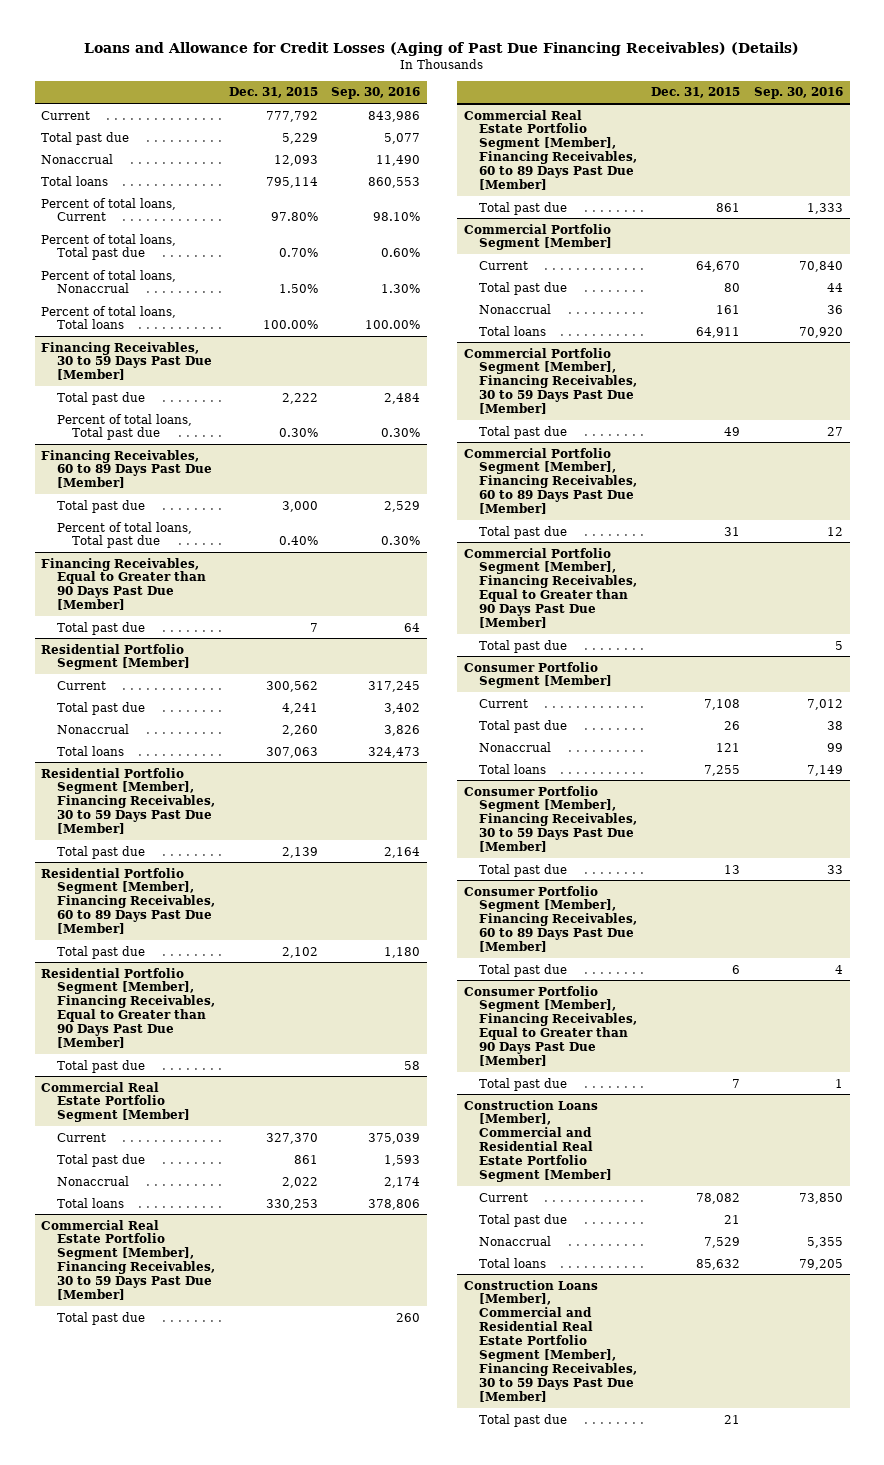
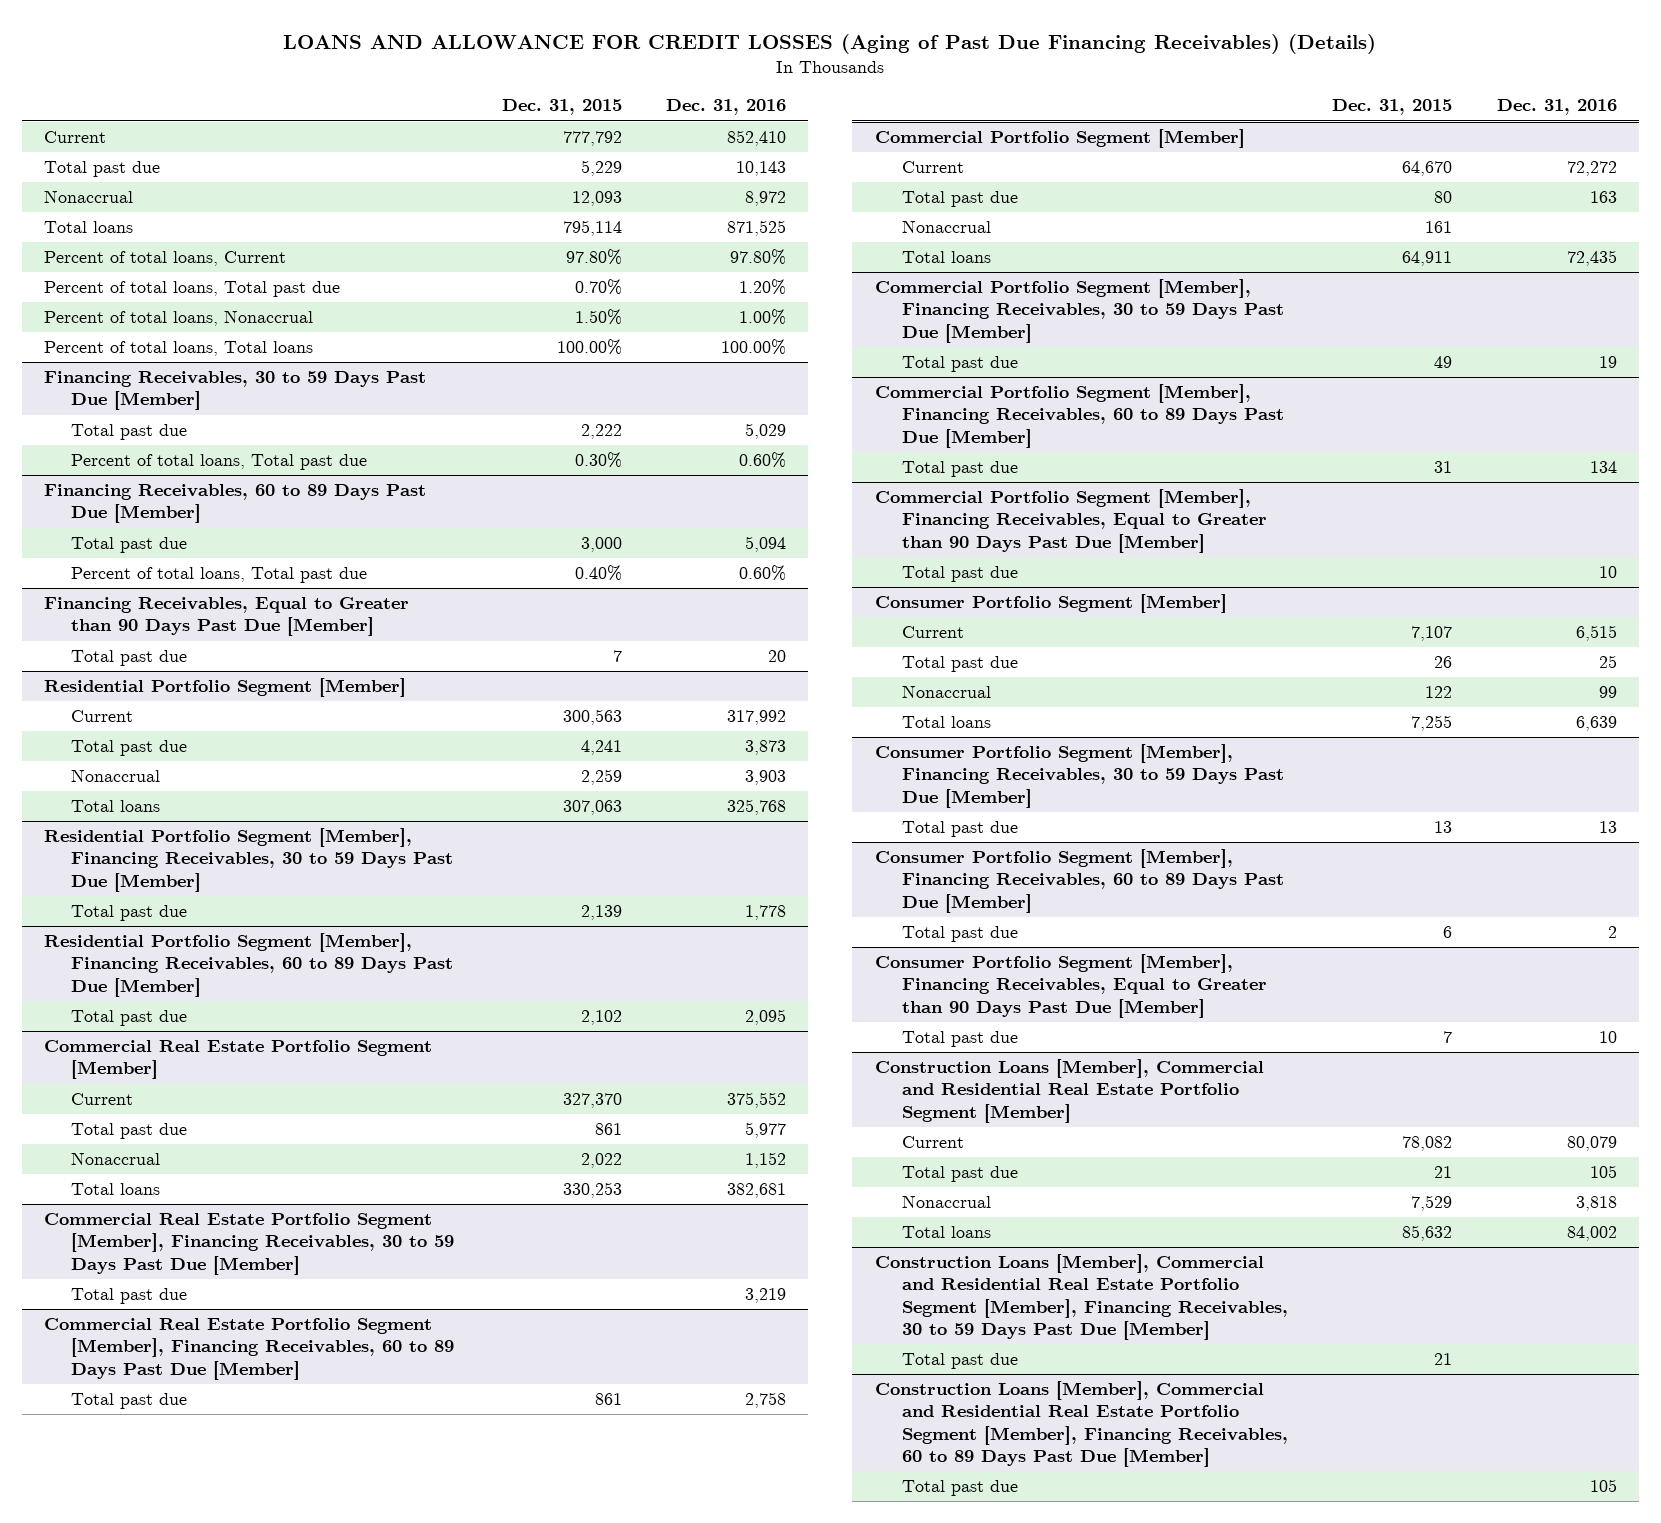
[84,42,800,57] Loans and Allowance for Credit Losses (Aging of Past Due Financing Receivables) (Details) -> [283,34,1377,55] LOANS AND ALLOWANCE FOR CREDIT LOSSES (Aging of Past Due Financing Receivables) (Details)
[331,87,421,100] Sep. 30, 2016 -> none
none -> [666,99,787,116] Dec. 31, 2016
[265,680,318,692] 300,562 -> [562,709,622,726] 300,563
[281,724,318,736] 2,260 -> [580,769,622,786] 2,259
[41,967,215,1049] Residential Portfolio Segment [Member], Financing Receivables, Equal to Greater than 90 Days Past Due [Member] -> none
[56,1059,145,1073] Total past due -> none
[704,698,741,710] 7,108 -> [1411,626,1453,642] 7,107
[716,742,741,752] 121 -> [1425,686,1453,699] 122
none -> [874,1381,1288,1468] Construction Loans [Member], Commercial and Residential Real Estate Portfolio Segment [Member], Financing Receivables, 60 to 89 Days Past Due [Member]
none -> [901,1480,1018,1497] Total past due

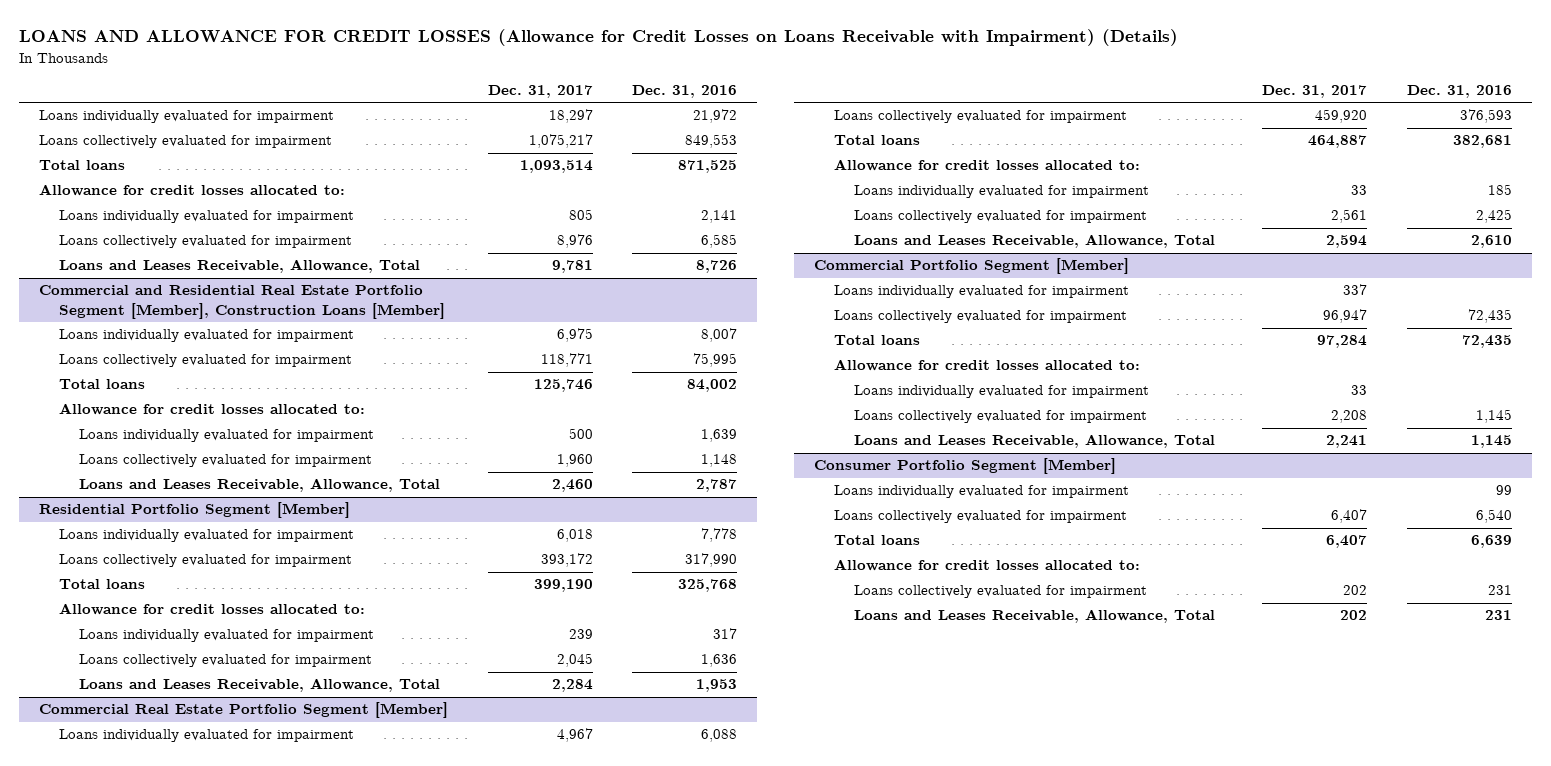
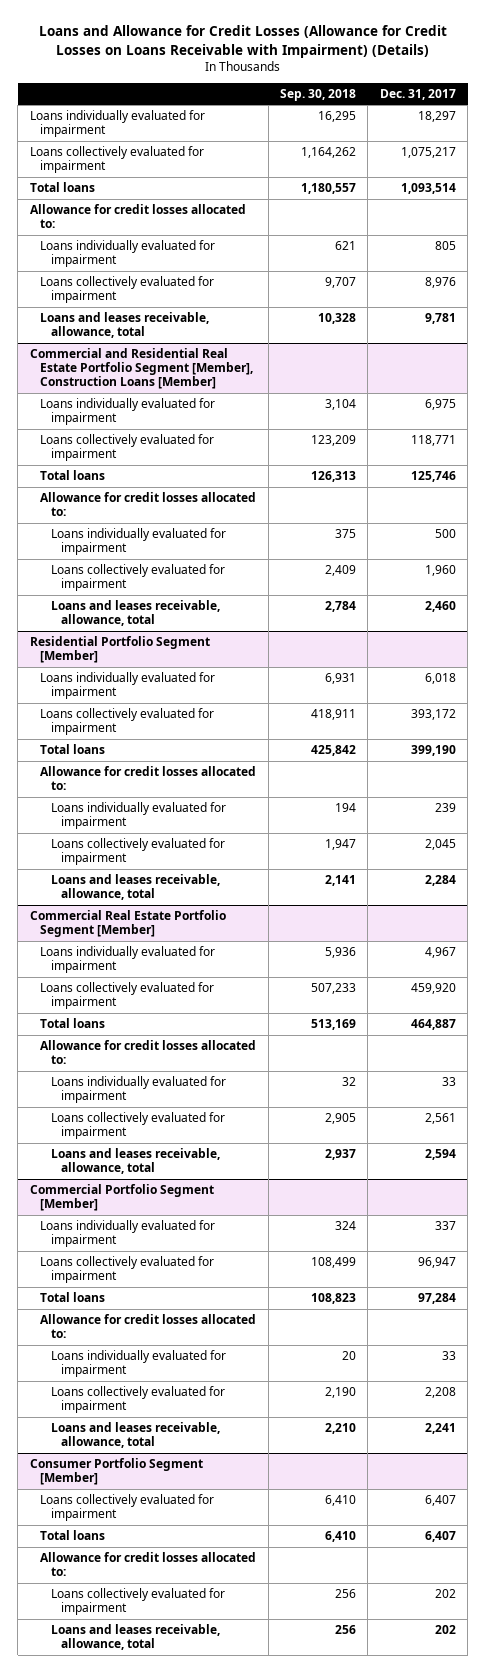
[19,29,1179,47] LOANS AND ALLOWANCE FOR CREDIT LOSSES (Allowance for Credit Losses on Loans Receivable with Impairment) (Details) -> [38,25,447,58] Loans and Allowance for Credit Losses (Allowance for Credit Losses on Loans Receivable with Impairment) (Details)
[632,84,738,98] Dec. 31, 2016 -> none
none -> [279,88,356,101] Sep. 30, 2018
[58,259,420,274] Loans and Leases Receivable, Allowance, Total -> [40,312,210,339] Loans and leases receivable, allowance, total
[78,478,440,493] Loans and Leases Receivable, Allowance, Total -> [50,600,220,627] Loans and leases receivable, allowance, total
[78,678,440,693] Loans and Leases Receivable, Allowance, Total -> [50,874,220,901] Loans and leases receivable, allowance, total
[853,234,1215,249] Loans and Leases Receivable, Allowance, Total -> [50,1148,220,1175] Loans and leases receivable, allowance, total
[853,434,1215,449] Loans and Leases Receivable, Allowance, Total -> [50,1422,220,1449] Loans and leases receivable, allowance, total
[833,485,1129,499] Loans individually evaluated for impairment -> none
[853,609,1215,624] Loans and Leases Receivable, Allowance, Total -> [50,1624,220,1651] Loans and leases receivable, allowance, total

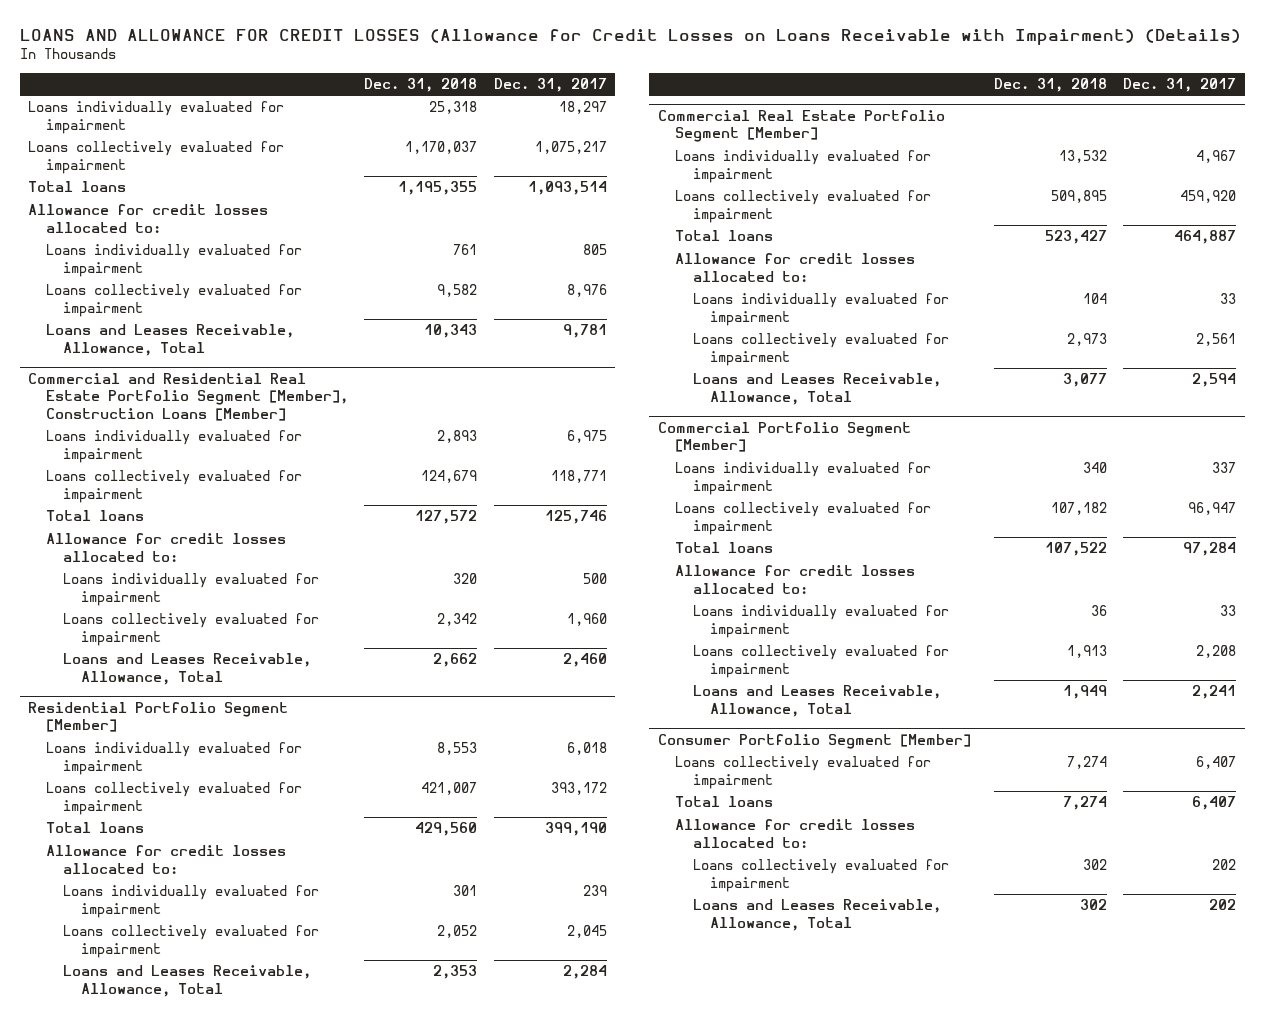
[38,25,447,58] Loans and Allowance for Credit Losses (Allowance for Credit Losses on Loans Receivable with Impairment) (Details) -> [19,28,1241,45] LOANS AND ALLOWANCE FOR CREDIT LOSSES (Allowance for Credit Losses on Loans Receivable with Impairment) (Details)
[279,88,356,101] Sep. 30, 2018 -> none
none -> [364,78,478,93] Dec. 31, 2018
[40,312,210,339] Loans and leases receivable, allowance, total -> [45,324,294,356] Loans and Leases Receivable, Allowance, Total
[50,600,220,627] Loans and leases receivable, allowance, total -> [63,653,312,685] Loans and Leases Receivable, Allowance, Total
[50,874,220,901] Loans and leases receivable, allowance, total -> [63,965,312,997] Loans and Leases Receivable, Allowance, Total
[50,1148,220,1175] Loans and leases receivable, allowance, total -> [692,373,941,405] Loans and Leases Receivable, Allowance, Total
[50,1422,220,1449] Loans and leases receivable, allowance, total -> [692,685,941,717] Loans and Leases Receivable, Allowance, Total
[50,1624,220,1651] Loans and leases receivable, allowance, total -> [692,899,941,931] Loans and Leases Receivable, Allowance, Total

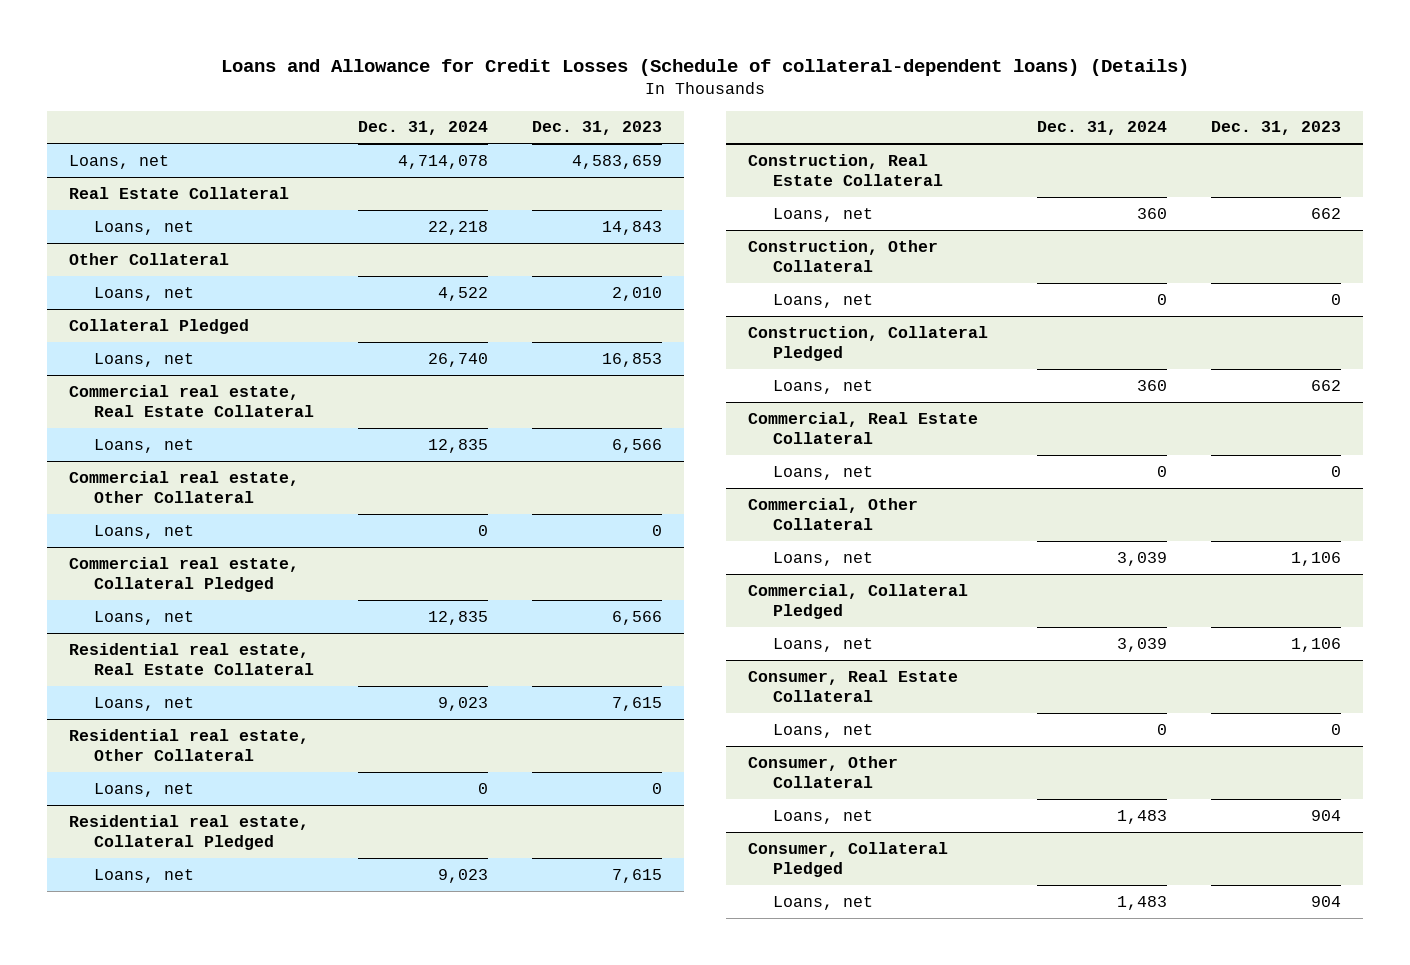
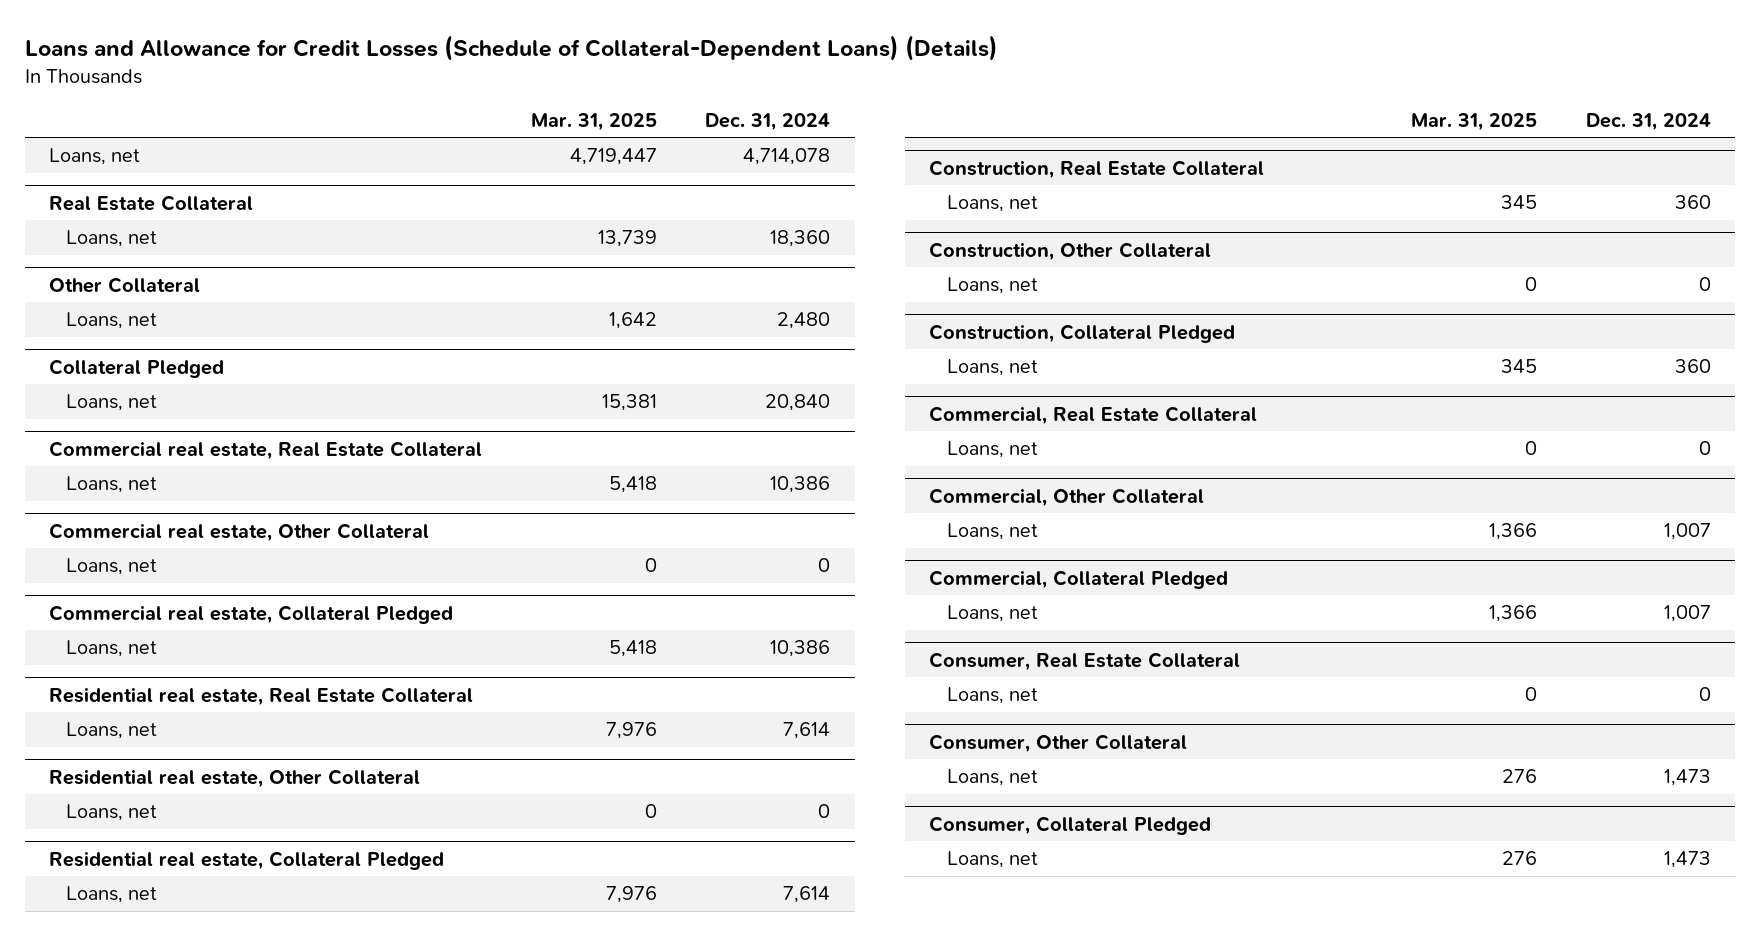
[221,59,1190,77] Loans and Allowance for Credit Losses (Schedule of collateral-dependent loans) (Details) -> [24,34,998,61] Loans and Allowance for Credit Losses (Schedule of Collateral-Dependent Loans) (Details)
[532,121,663,136] Dec. 31, 2023 -> none
none -> [530,112,657,131] Mar. 31, 2025
[428,220,489,235] 22,218 -> [770,230,831,248] 18,360
[438,286,489,301] 4,522 -> [777,312,831,330] 2,480
[428,352,489,367] 26,740 -> [765,394,831,412] 20,840
[428,438,489,453] 12,835 -> [770,476,831,494] 10,386
[428,610,489,625] 12,835 -> [770,640,831,658] 10,386
[438,696,489,711] 9,023 -> [783,722,831,740] 7,614
[438,868,489,883] 9,023 -> [783,886,831,904] 7,614
[1117,551,1168,566] 3,039 -> [1663,523,1711,541] 1,007
[1117,637,1168,652] 3,039 -> [1663,605,1711,623] 1,007
[1117,809,1168,824] 1,483 -> [1663,769,1711,787] 1,473
[1117,895,1168,910] 1,483 -> [1663,851,1711,869] 1,473

